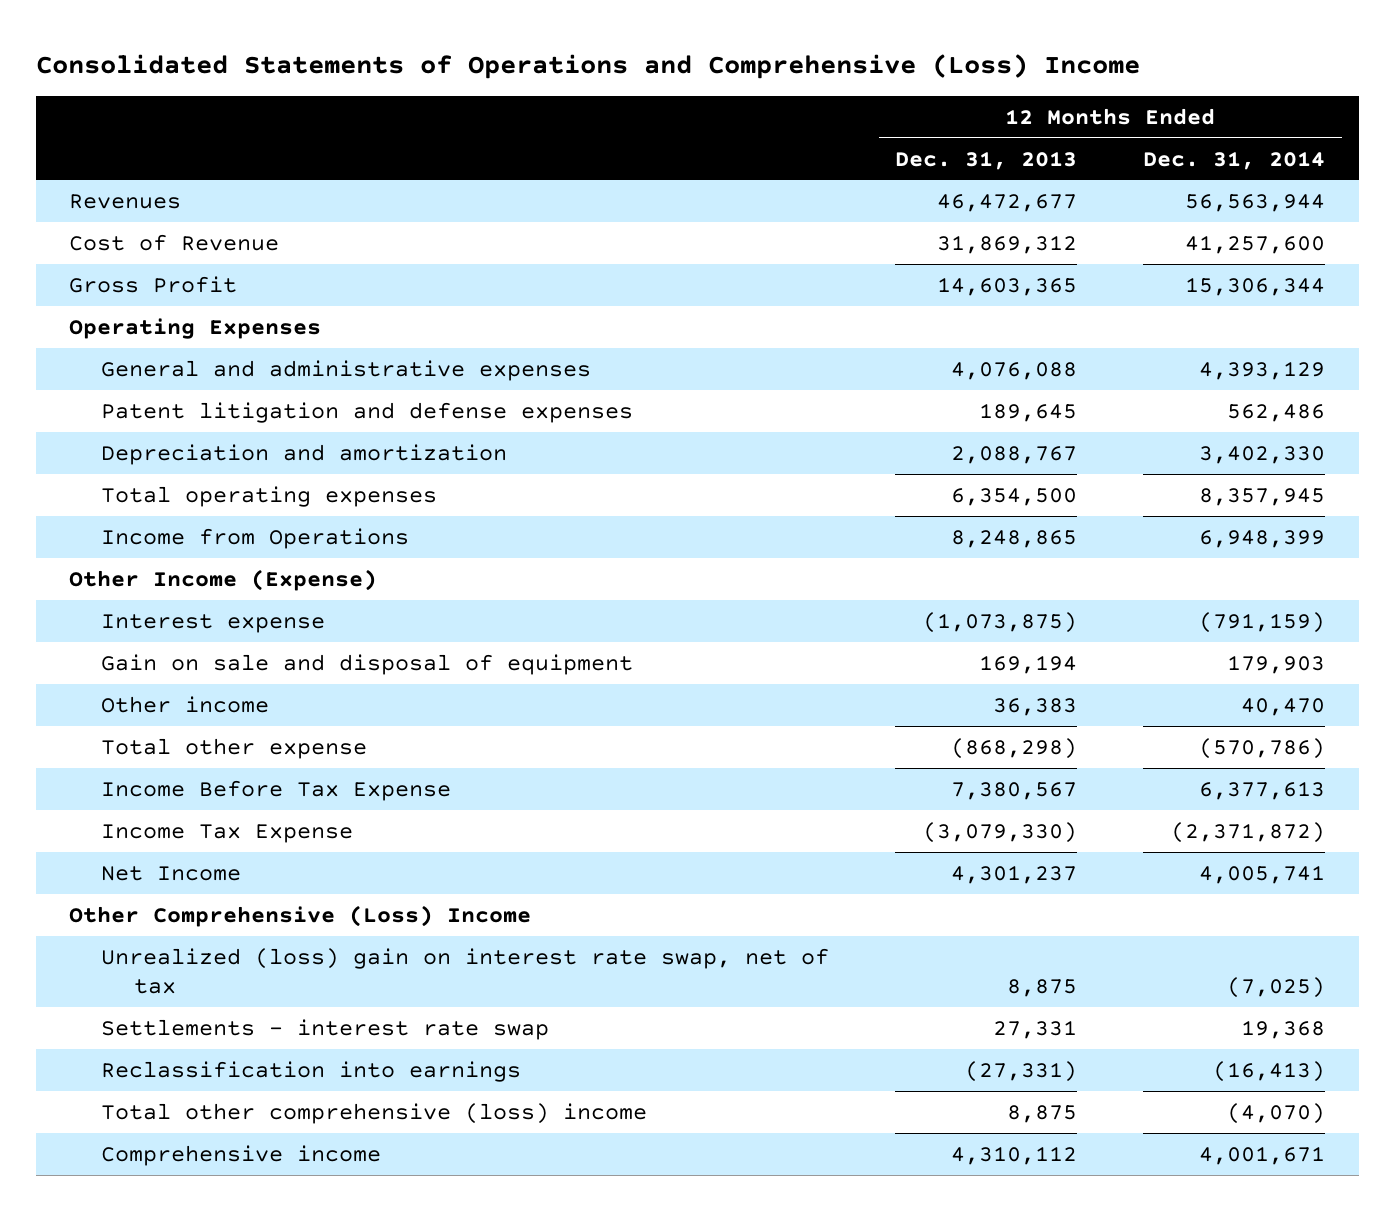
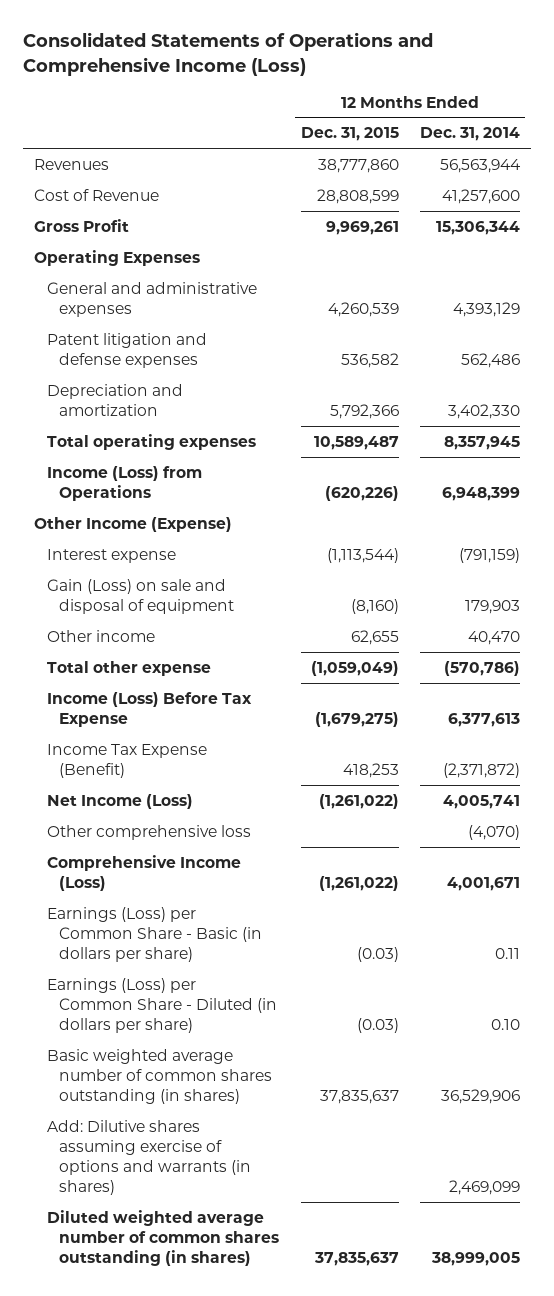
[35,53,1140,79] Consolidated Statements of Operations and Comprehensive (Loss) Income -> [23,32,434,76] Consolidated Statements of Operations and Comprehensive Income (Loss)
[895,150,1078,170] Dec. 31, 2013 -> none
none -> [300,127,399,142] Dec. 31, 2015
[101,527,410,549] Income from Operations -> [46,465,202,501] Income (Loss) from Operations
[101,653,634,675] Gain on sale and disposal of equipment -> [46,578,235,614] Gain (Loss) on sale and disposal of equipment
[68,904,531,927] Other Comprehensive (Loss) Income -> none
[101,947,830,995] Unrealized (loss) gain on interest rate swap, net of tax -> none
[101,1018,550,1040] Settlements - interest rate swap -> none
[101,1060,522,1082] Reclassification into earnings -> none
[101,779,452,801] Income Before Tax Expense -> [46,691,252,727] Income (Loss) Before Tax Expense
[101,823,354,843] Income Tax Expense -> [46,743,207,778] Income Tax Expense (Benefit)
[101,865,242,881] Net Income -> [46,793,193,809] Net Income (Loss)
[101,1102,648,1124] Total other comprehensive (loss) income -> [46,824,251,840] Other comprehensive loss
[101,1144,382,1166] Comprehensive income -> [46,854,241,891] Comprehensive Income (Loss)
none -> [46,906,263,962] Earnings (Loss) per Common Share - Basic (in dollars per share)
none -> [46,977,278,1033] Earnings (Loss) per Common Share - Diluted (in dollars per share)
none -> [46,1048,273,1104] Basic weighted average number of common shares outstanding (in shares)
none -> [46,1119,252,1195] Add: Dilutive shares assuming exercise of options and warrants (in shares)
none -> [46,1209,280,1266] Diluted weighted average number of common shares outstanding (in shares)

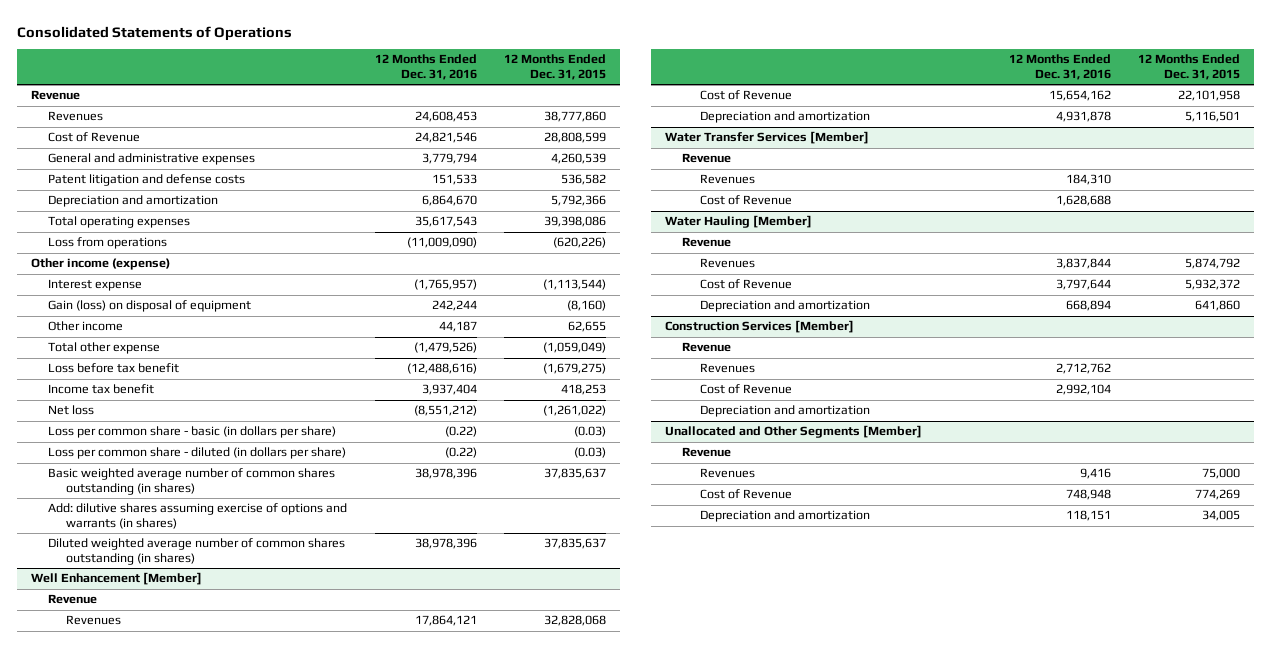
[23,32,434,76] Consolidated Statements of Operations and Comprehensive Income (Loss) -> [17,25,293,41] Consolidated Statements of Operations
[420,127,521,142] Dec. 31, 2014 -> none
none -> [374,54,477,80] 12 Months Ended Dec. 31, 2016
none -> [30,90,80,101] Revenue
[34,218,130,232] Gross Profit -> none
[34,249,201,266] Operating Expenses -> none
[46,332,207,368] Patent litigation and defense expenses -> [48,174,246,187] Patent litigation and defense costs
[313,435,399,450] 10,589,487 -> [544,216,607,228] 39,398,086
[46,465,202,501] Income (Loss) from Operations -> [48,237,168,250] Loss from operations
[34,516,233,532] Other Income (Expense) -> [30,258,170,271] Other income (expense)
[46,578,235,614] Gain (Loss) on sale and disposal of equipment -> [48,300,252,313] Gain (loss) on disposal of equipment
[46,824,251,840] Other comprehensive loss -> none
[46,854,241,891] Comprehensive Income (Loss) -> none
[46,691,252,727] Income (Loss) Before Tax Expense -> [48,363,180,374] Loss before tax benefit
[46,743,207,778] Income Tax Expense (Benefit) -> [48,384,155,395] Income tax benefit
[46,793,193,809] Net Income (Loss) -> [48,405,95,416] Net loss
[46,906,263,962] Earnings (Loss) per Common Share - Basic (in dollars per share) -> [48,426,337,439] Loss per common share - basic (in dollars per share)
[46,977,278,1033] Earnings (Loss) per Common Share - Diluted (in dollars per share) -> [48,447,347,460] Loss per common share - diluted (in dollars per share)
[46,1119,252,1195] Add: Dilutive shares assuming exercise of options and warrants (in shares) -> [48,503,348,530] Add: dilutive shares assuming exercise of options and warrants (in shares)
none -> [30,572,202,586] Well Enhancement [Member]
none -> [48,594,98,605] Revenue
none -> [66,615,122,626] Revenues
none -> [700,90,793,101] Cost of Revenue
none -> [700,111,871,124] Depreciation and amortization
none -> [664,131,869,145] Water Transfer Services [Member]
none -> [682,153,732,164] Revenue
none -> [700,174,756,185] Revenues
none -> [700,195,793,206] Cost of Revenue
none -> [664,215,812,229] Water Hauling [Member]
none -> [682,237,732,248] Revenue
none -> [700,258,756,269] Revenues
none -> [700,279,793,290] Cost of Revenue
none -> [700,300,871,313] Depreciation and amortization
none -> [664,320,854,334] Construction Services [Member]
none -> [682,342,732,353] Revenue
none -> [700,363,756,374] Revenues
none -> [700,384,793,395] Cost of Revenue
none -> [700,405,871,418] Depreciation and amortization
none -> [664,425,922,439] Unallocated and Other Segments [Member]
none -> [682,447,732,458] Revenue
none -> [700,468,756,479] Revenues
none -> [700,489,793,500] Cost of Revenue
none -> [700,510,871,523] Depreciation and amortization

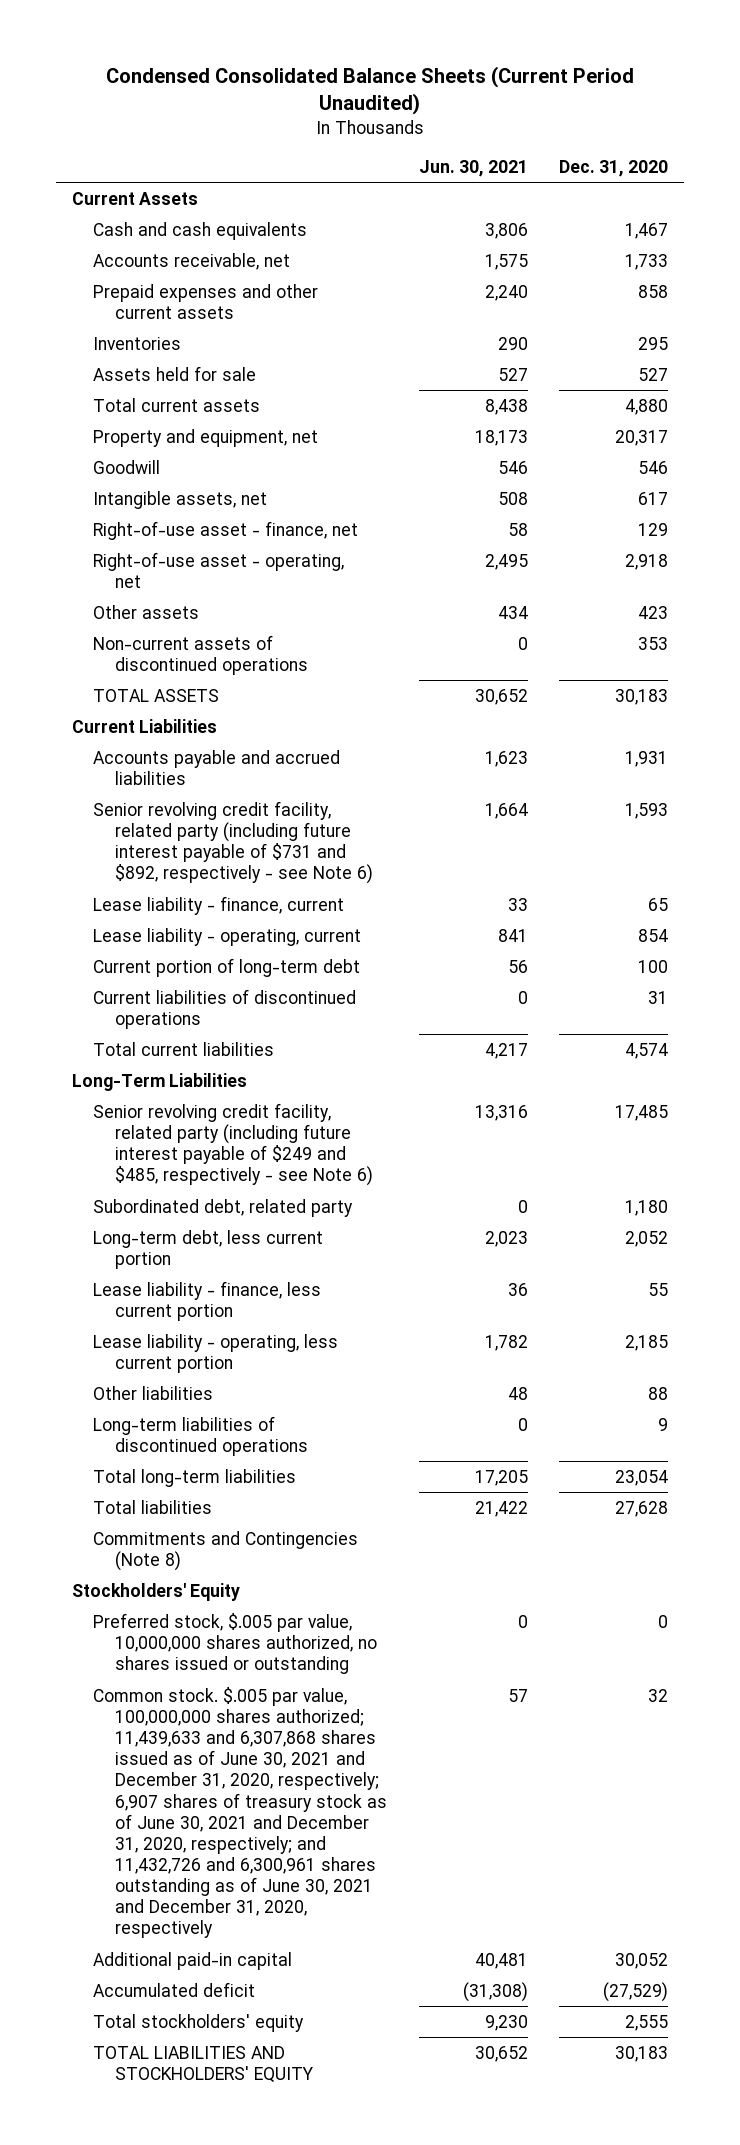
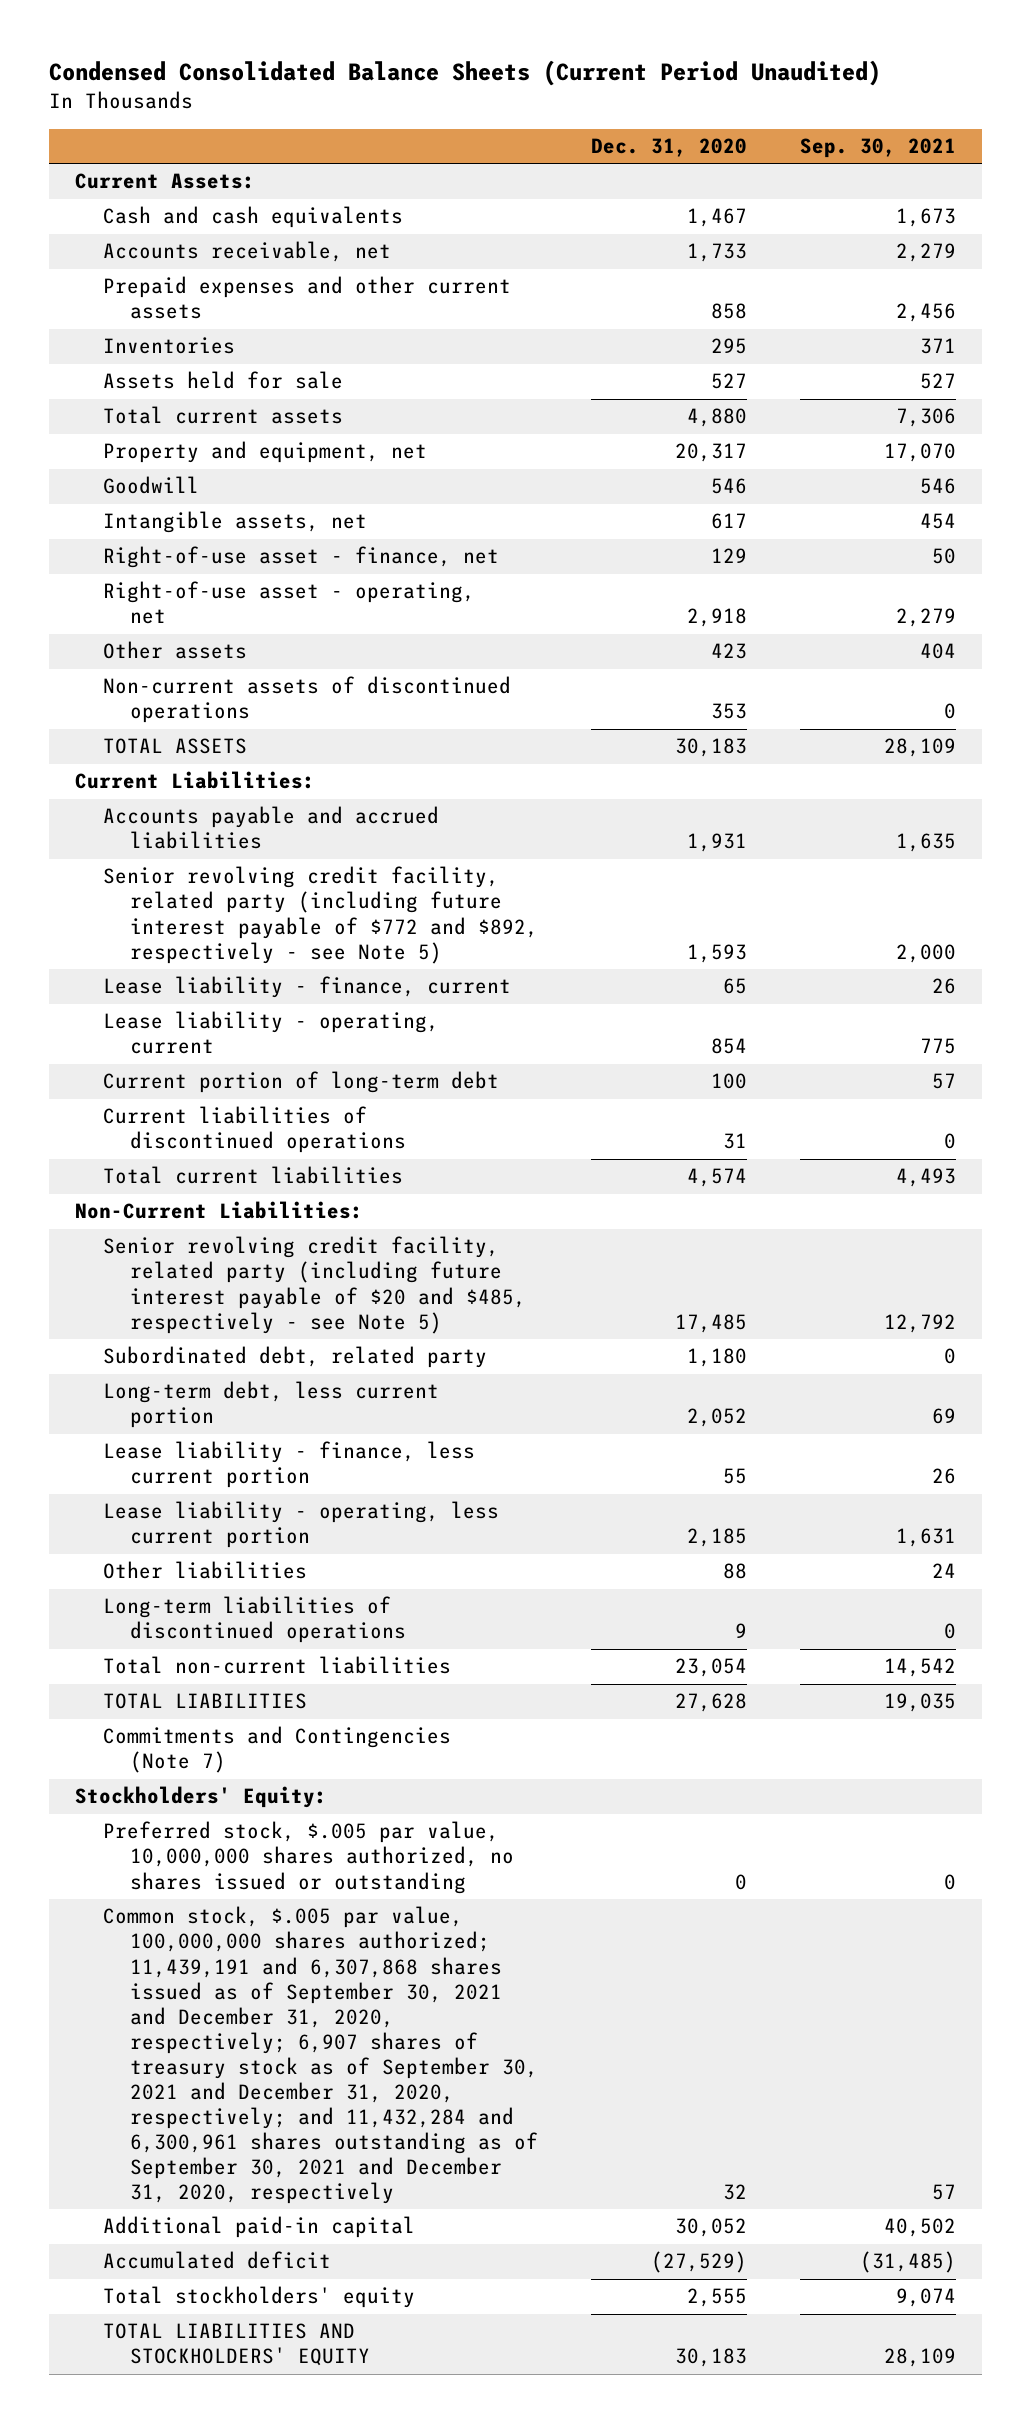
[418,159,528,177] Jun. 30, 2021 -> none
none -> [799,137,956,158] Sep. 30, 2021
[71,191,198,205] Current Assets -> [75,173,256,190] Current Assets:
[71,718,217,733] Current Liabilities -> [75,771,316,790] Current Liabilities:
[93,800,373,885] Senior revolving credit facility, related party (including future interest payable of $731 and $892, respectively - see Note 6) -> [102,866,538,964] Senior revolving credit facility, related party (including future interest payable of $772 and $892, respectively - see Note 5)
[71,1072,247,1091] Long-Term Liabilities -> [75,1201,364,1220] Non-Current Liabilities:
[93,1102,373,1187] Senior revolving credit facility, related party (including future interest payable of $249 and $485, respectively - see Note 6) -> [102,1236,526,1334] Senior revolving credit facility, related party (including future interest payable of $20 and $485, respectively - see Note 5)
[93,1468,297,1487] Total long-term liabilities -> [102,1656,451,1675] Total non-current liabilities
[93,1499,213,1514] Total liabilities -> [102,1693,307,1710] TOTAL LIABILITIES
[93,1530,359,1571] Commitments and Contingencies (Note 8) -> [102,1726,451,1774] Commitments and Contingencies (Note 7)
[71,1582,240,1601] Stockholders' Equity -> [75,1786,328,1809] Stockholders' Equity:
[93,1686,387,1939] Common stock. $.005 par value, 100,000,000 shares authorized; 11,439,633 and 6,307,868 shares issued as of June 30, 2021 and December 31, 2020, respectively; 6,907 shares of treasury stock as of June 30, 2021 and December 31, 2020, respectively; and 11,432,726 and 6,300,961 shares outstanding as of June 30, 2021 and December 31, 2020, respectively -> [102,1906,538,2205] Common stock, $.005 par value, 100,000,000 shares authorized; 11,439,191 and 6,307,868 shares issued as of September 30, 2021 and December 31, 2020, respectively; 6,907 shares of treasury stock as of September 30, 2021 and December 31, 2020, respectively; and 11,432,284 and 6,300,961 shares outstanding as of September 30, 2021 and December 31, 2020, respectively

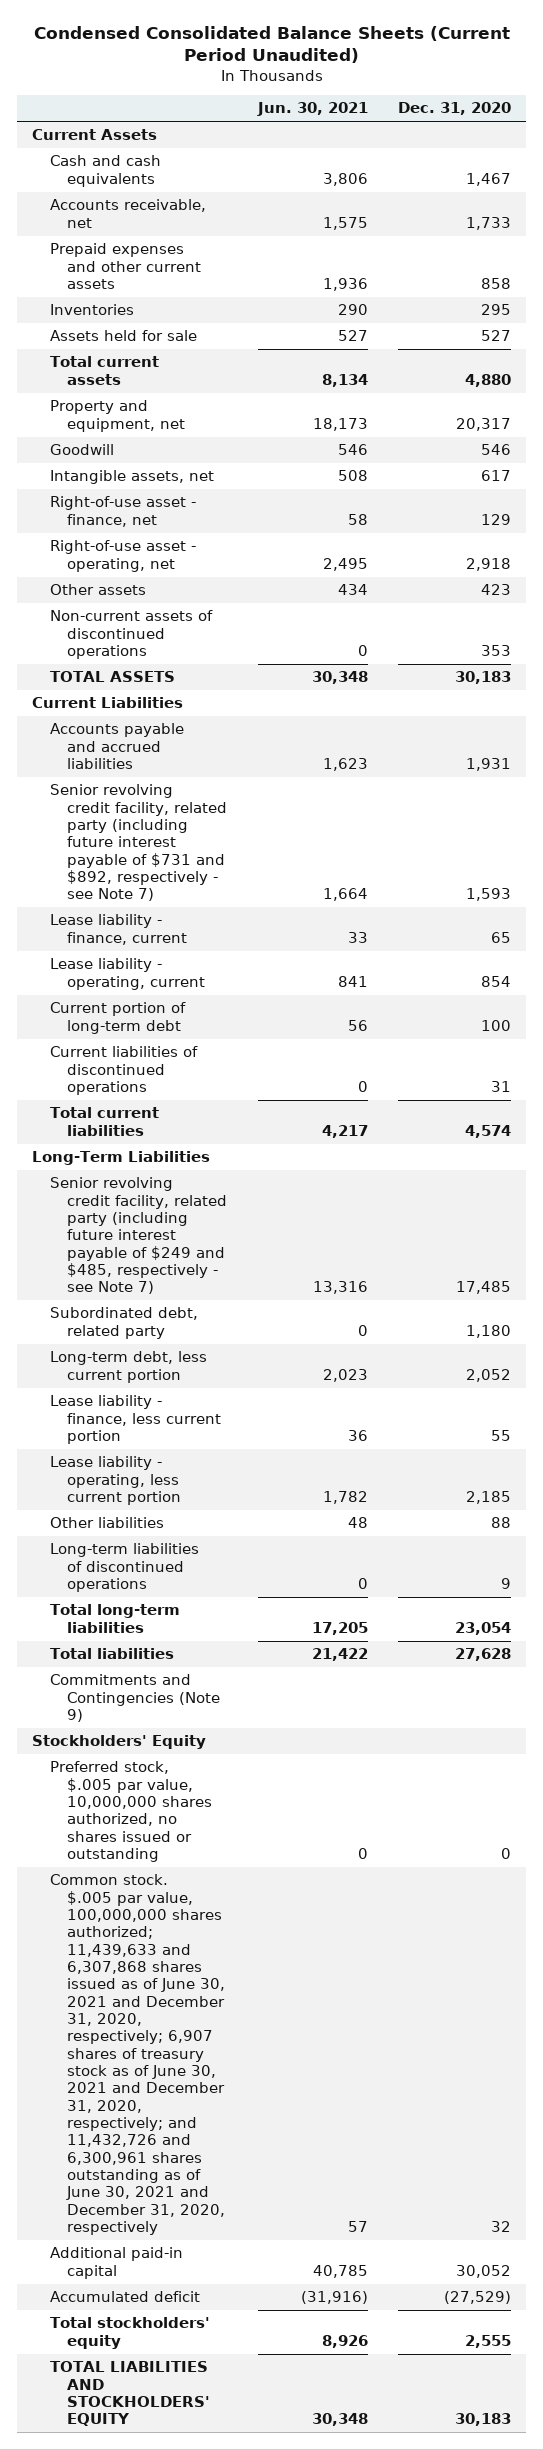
[799,137,956,158] Sep. 30, 2021 -> none
none -> [256,102,368,117] Jun. 30, 2021
[75,173,256,190] Current Assets: -> [32,129,158,141] Current Assets
[75,771,316,790] Current Liabilities: -> [32,697,184,709] Current Liabilities
[102,866,538,964] Senior revolving credit facility, related party (including future interest payable of $772 and $892, respectively - see Note 5) -> [49,784,228,902] Senior revolving credit facility, related party (including future interest payable of $731 and $892, respectively - see Note 7)
[75,1201,364,1220] Non-Current Liabilities: -> [32,1151,211,1166] Long-Term Liabilities
[102,1236,526,1334] Senior revolving credit facility, related party (including future interest payable of $20 and $485, respectively - see Note 5) -> [49,1177,228,1295] Senior revolving credit facility, related party (including future interest payable of $249 and $485, respectively - see Note 7)
[102,1656,451,1675] Total non-current liabilities -> [49,1604,180,1633] Total long-term liabilities
[102,1693,307,1710] TOTAL LIABILITIES -> [49,1648,174,1660] Total liabilities
[102,1726,451,1774] Commitments and Contingencies (Note 7) -> [49,1674,221,1723] Commitments and Contingencies (Note 9)
[75,1786,328,1809] Stockholders' Equity: -> [32,1735,207,1750] Stockholders' Equity
[102,1906,538,2205] Common stock, $.005 par value, 100,000,000 shares authorized; 11,439,191 and 6,307,868 shares issued as of September 30, 2021 and December 31, 2020, respectively; 6,907 shares of treasury stock as of September 30, 2021 and December 31, 2020, respectively; and 11,432,284 and 6,300,961 shares outstanding as of September 30, 2021 and December 31, 2020, respectively -> [49,1874,226,2236] Common stock. $.005 par value, 100,000,000 shares authorized; 11,439,633 and 6,307,868 shares issued as of June 30, 2021 and December 31, 2020, respectively; 6,907 shares of treasury stock as of June 30, 2021 and December 31, 2020, respectively; and 11,432,726 and 6,300,961 shares outstanding as of June 30, 2021 and December 31, 2020, respectively

